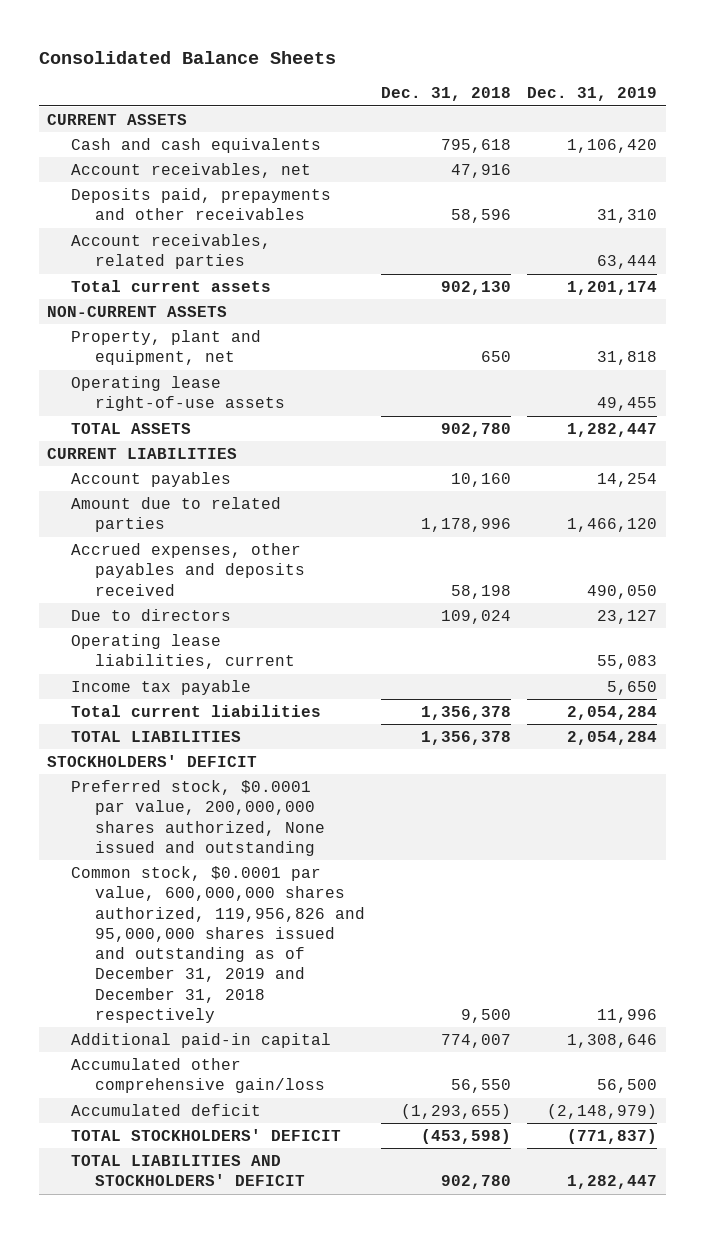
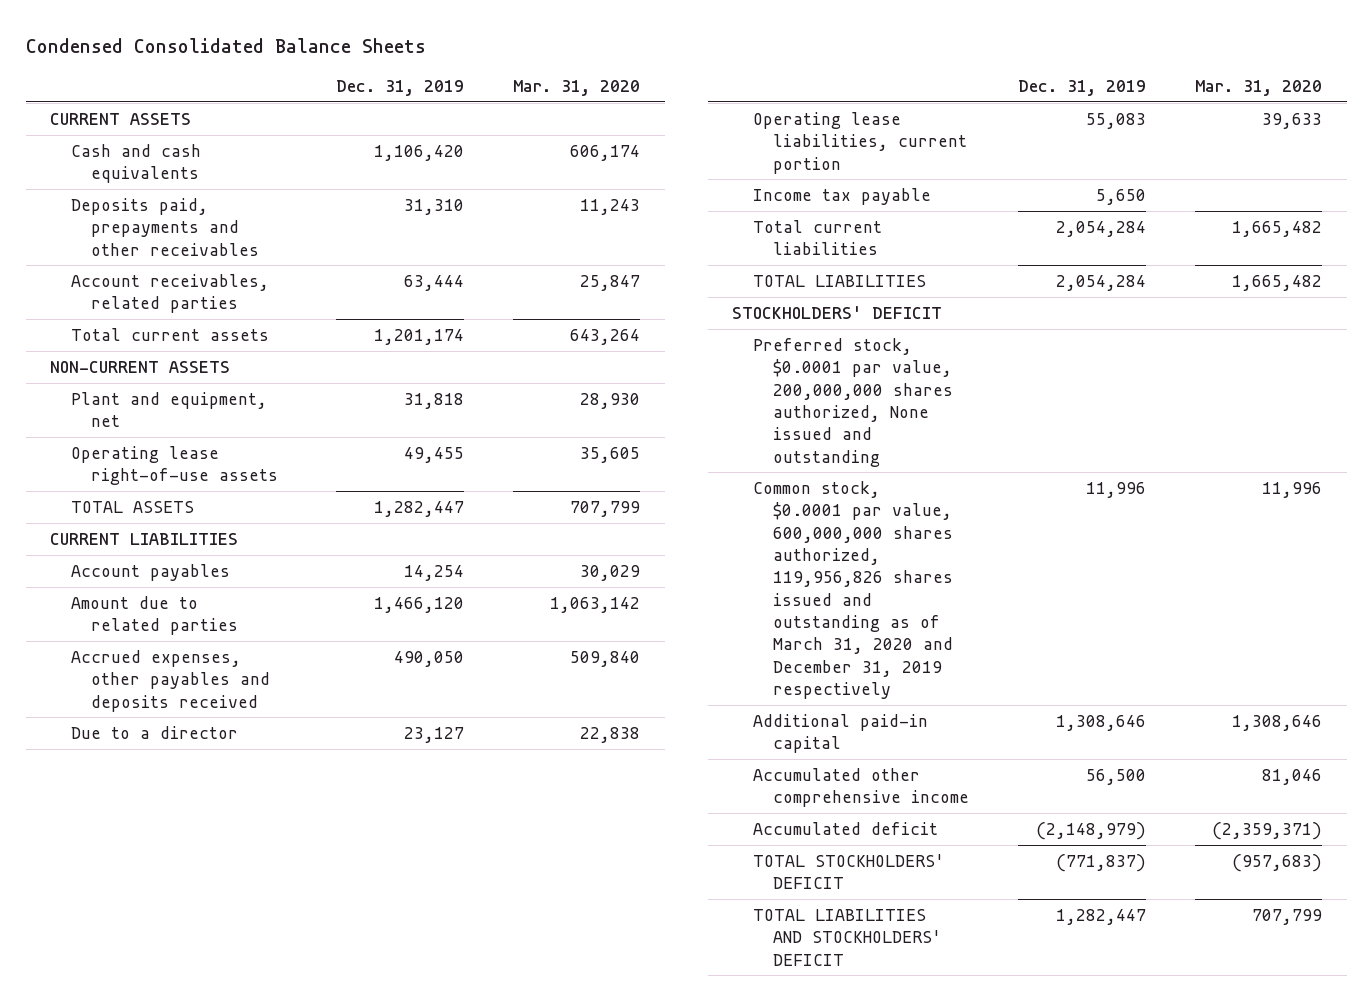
[39,51,337,65] Consolidated Balance Sheets -> [25,37,426,53] Condensed Consolidated Balance Sheets
[381,87,512,102] Dec. 31, 2018 -> none
none -> [513,79,641,96] Mar. 31, 2020
[71,163,312,179] Account receivables, net -> none
[71,330,262,366] Property, plant and equipment, net -> [70,391,267,428] Plant and equipment, net
[71,609,232,622] Due to directors -> [70,725,238,739] Due to a director
[71,634,295,670] Operating lease liabilities, current -> [752,111,967,174] Operating lease liabilities, current portion
[71,866,365,1024] Common stock, $0.0001 par value, 600,000,000 shares authorized, 119,956,826 and 95,000,000 shares issued and outstanding as of December 31, 2019 and December 31, 2018 respectively -> [752,480,953,699] Common stock, $0.0001 par value, 600,000,000 shares authorized, 119,956,826 shares issued and outstanding as of March 31, 2020 and December 31, 2019 respectively
[71,1058,325,1094] Accumulated other comprehensive gain/loss -> [752,767,969,808] Accumulated other comprehensive income

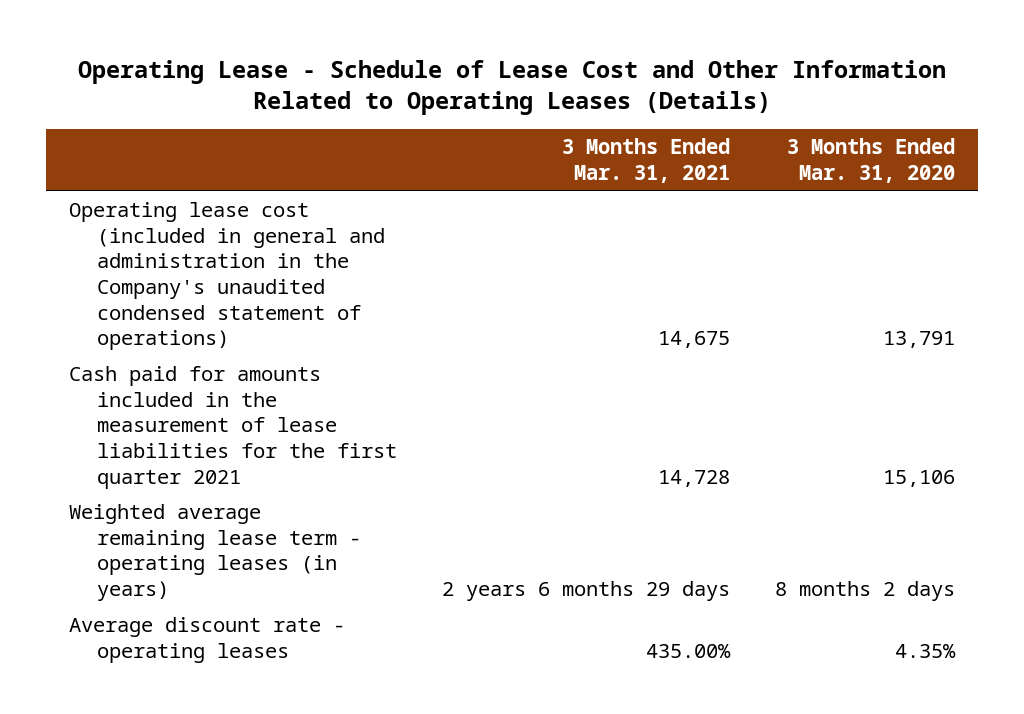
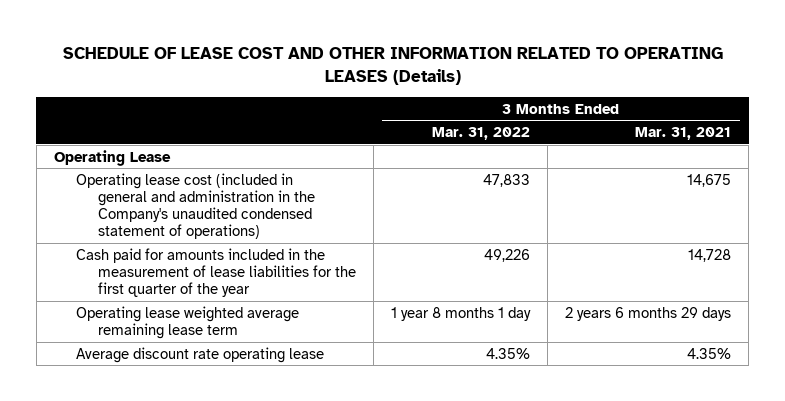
[78,59,947,116] Operating Lease - Schedule of Lease Cost and Other Information Related to Operating Leases (Details) -> [62,47,723,86] SCHEDULE OF LEASE COST AND OTHER INFORMATION RELATED TO OPERATING LEASES (Details)
[787,138,956,184] 3 Months Ended Mar. 31, 2020 -> none
none -> [432,127,531,141] Mar. 31, 2022
none -> [53,149,171,166] Operating Lease
[68,366,398,489] Cash paid for amounts included in the measurement of lease liabilities for the first quarter 2021 -> [75,247,357,298] Cash paid for amounts included in the measurement of lease liabilities for the first quarter of the year
[68,504,362,602] Weighted average remaining lease term - operating leases (in years) -> [75,305,299,339] Operating lease weighted average remaining lease term
[68,617,345,663] Average discount rate - operating leases -> [75,346,324,363] Average discount rate operating lease
[646,643,732,658] 435.00% -> [687,347,732,359] 4.35%

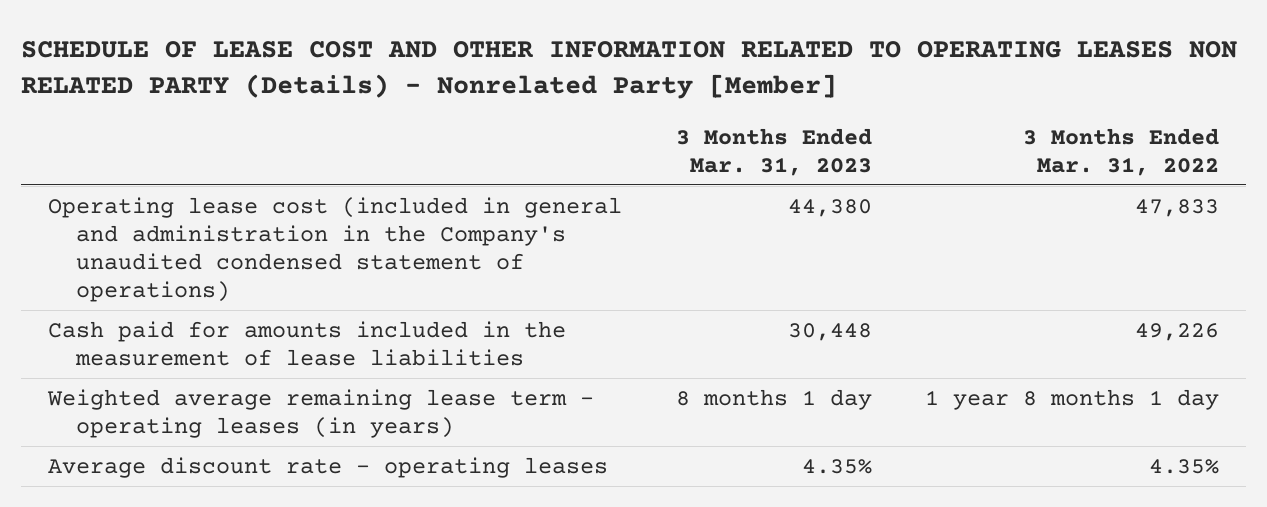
[62,47,723,86] SCHEDULE OF LEASE COST AND OTHER INFORMATION RELATED TO OPERATING LEASES (Details) -> [20,41,1237,100] SCHEDULE OF LEASE COST AND OTHER INFORMATION RELATED TO OPERATING LEASES NON RELATED PARTY (Details) - Nonrelated Party [Member]
[635,127,732,141] Mar. 31, 2021 -> none
none -> [675,127,872,176] 3 Months Ended Mar. 31, 2023
[53,149,171,166] Operating Lease -> none
[75,247,357,298] Cash paid for amounts included in the measurement of lease liabilities for the first quarter of the year -> [47,320,566,366] Cash paid for amounts included in the measurement of lease liabilities
[75,305,299,339] Operating lease weighted average remaining lease term -> [46,388,594,438] Weighted average remaining lease term - operating leases (in years)
[75,346,324,363] Average discount rate operating lease -> [47,456,608,478] Average discount rate - operating leases

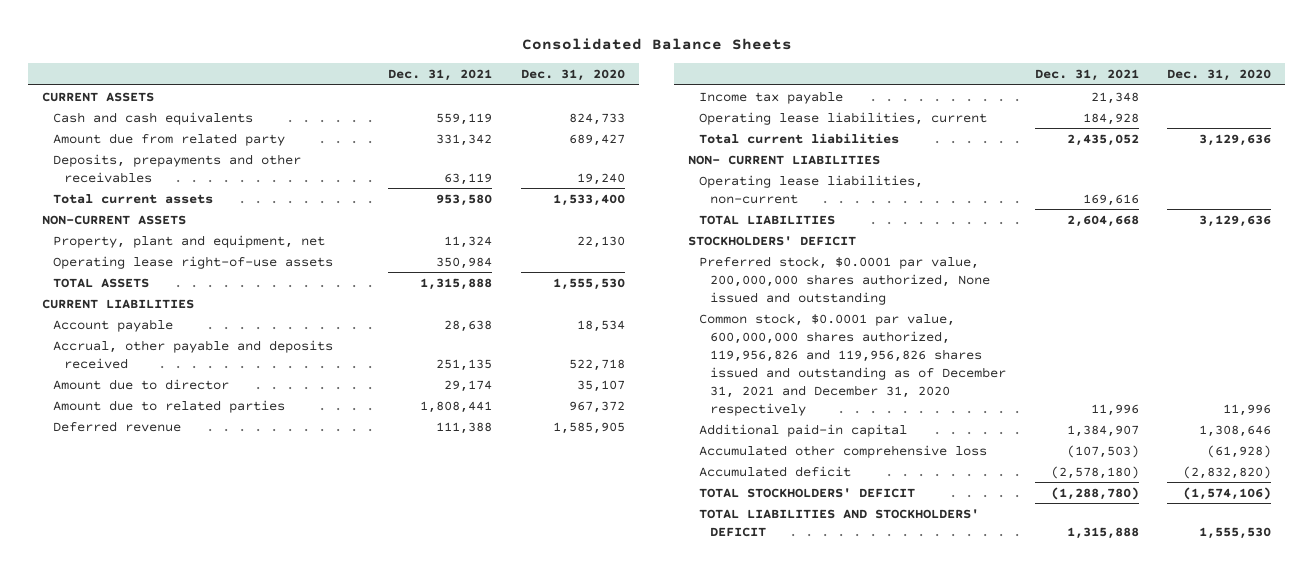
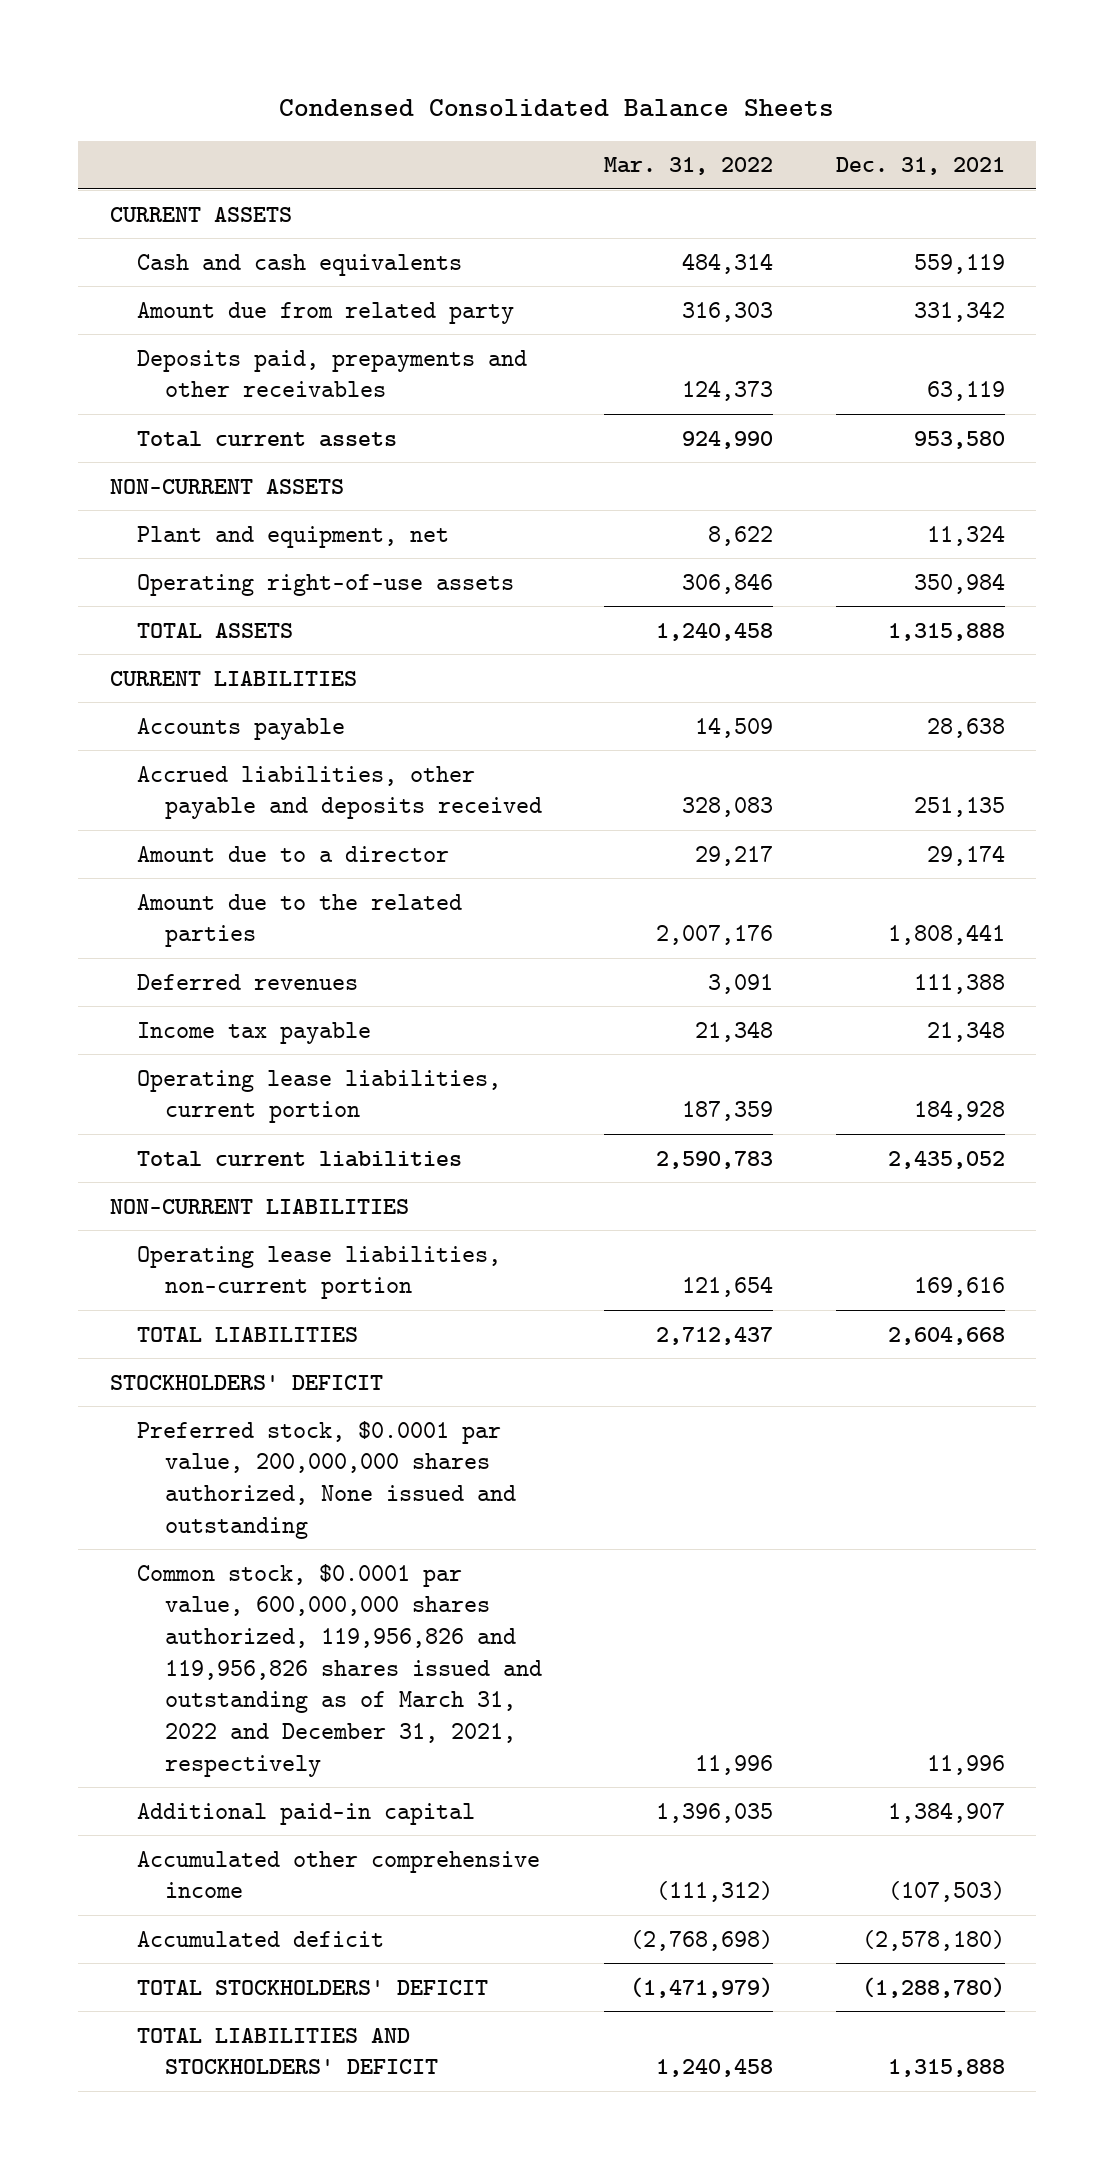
[521,38,792,51] Consolidated Balance Sheets -> [279,99,835,118] Condensed Consolidated Balance Sheets
[520,69,625,82] Dec. 31, 2020 -> none
none -> [604,157,774,176] Mar. 31, 2022
[52,153,301,183] Deposits, prepayments and other receivables -> [137,349,528,398] Deposits paid, prepayments and other receivables
[52,234,325,248] Property, plant and equipment, net -> [137,525,450,548] Plant and equipment, net
[52,255,333,269] Operating lease right-of-use assets -> [137,573,515,596] Operating right-of-use assets
[52,318,173,332] Account payable -> [137,717,346,740] Accounts payable
[52,339,333,369] Accrual, other payable and deposits received -> [137,765,542,820] Accrued liabilities, other payable and deposits received
[52,378,229,390] Amount due to director -> [137,845,450,862] Amount due to a director
[52,399,285,413] Amount due to related parties -> [137,893,463,948] Amount due to the related parties
[52,420,181,432] Deferred revenue -> [137,973,359,990] Deferred revenues
[699,111,988,125] Operating lease liabilities, current -> [137,1069,502,1124] Operating lease liabilities, current portion
[688,154,881,165] NON- CURRENT LIABILITIES -> [109,1198,409,1214] NON-CURRENT LIABILITIES
[699,174,924,204] Operating lease liabilities, non-current -> [137,1245,502,1300] Operating lease liabilities, non-current portion
[699,312,1007,416] Common stock, $0.0001 par value, 600,000,000 shares authorized, 119,956,826 and 119,956,826 shares issued and outstanding as of December 31, 2021 and December 31, 2020 respectively -> [137,1563,542,1777] Common stock, $0.0001 par value, 600,000,000 shares authorized, 119,956,826 and 119,956,826 shares issued and outstanding as of March 31, 2022 and December 31, 2021, respectively
[699,444,988,458] Accumulated other comprehensive loss -> [137,1850,541,1899] Accumulated other comprehensive income

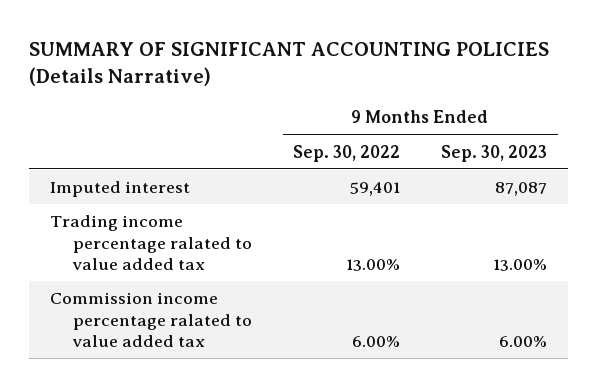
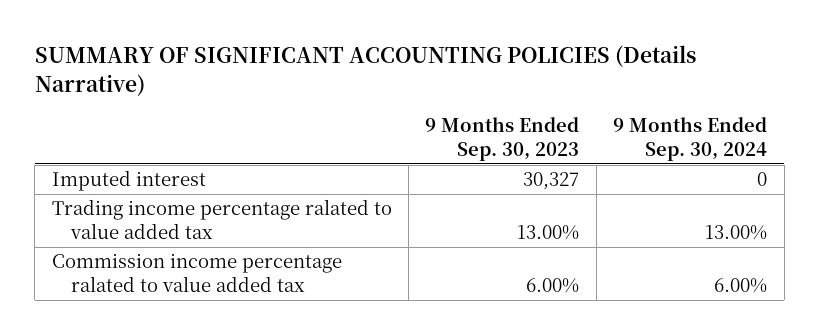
[293,144,401,162] Sep. 30, 2022 -> none
none -> [613,116,768,161] 9 Months Ended Sep. 30, 2024
[495,182,548,197] 87,087 -> [523,172,580,191] 30,327

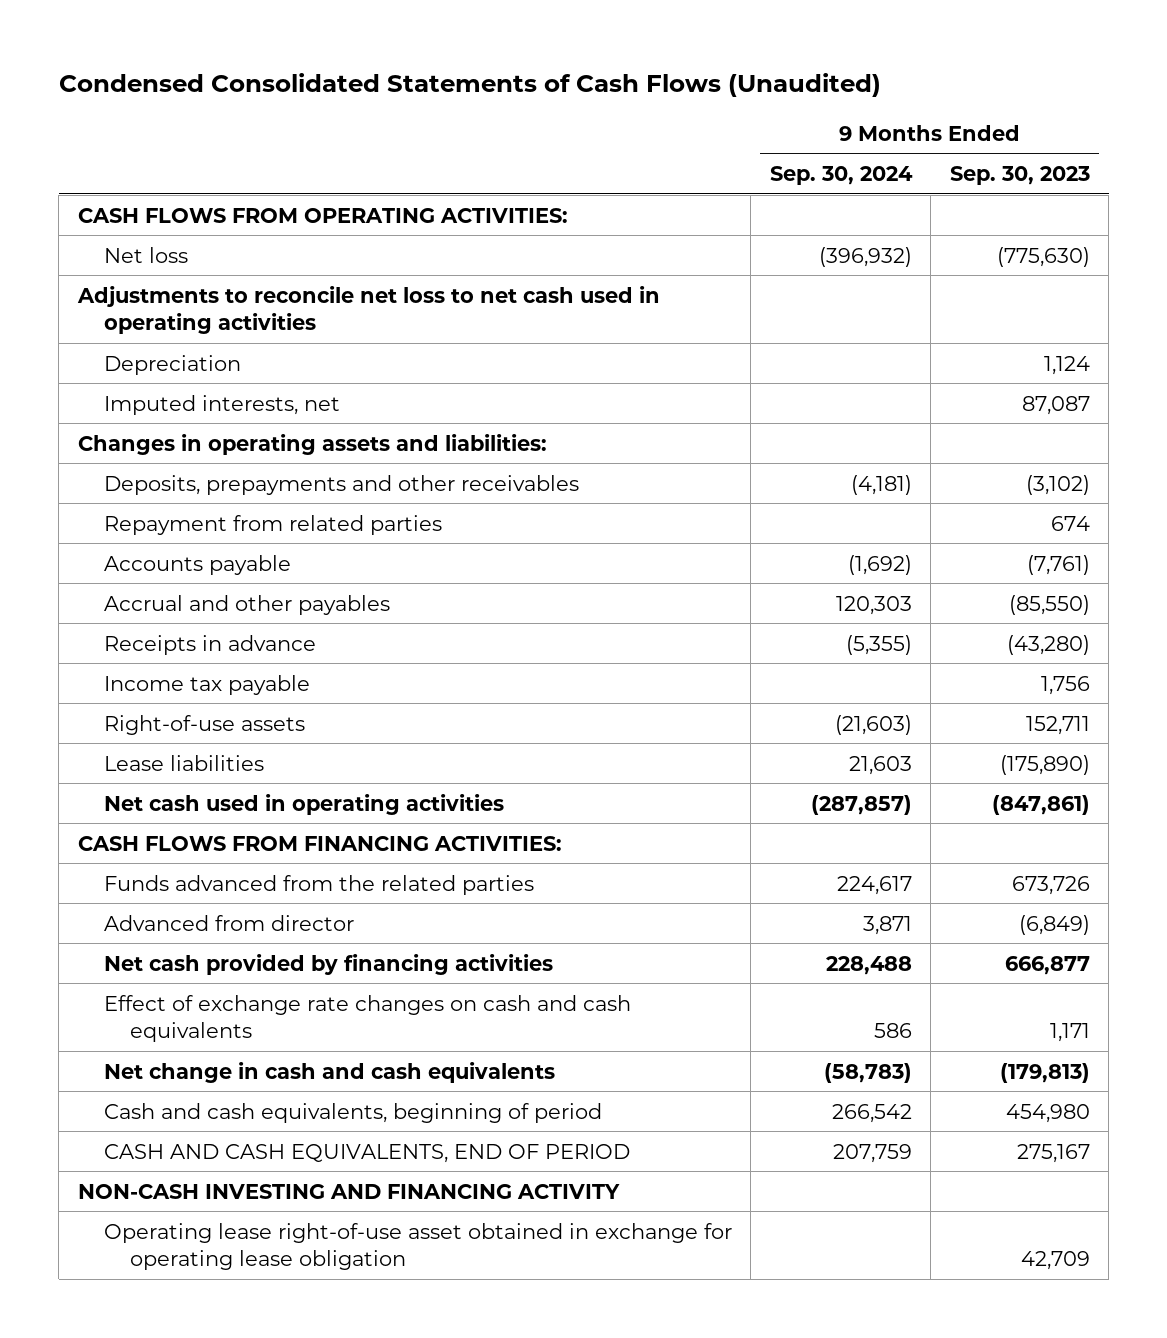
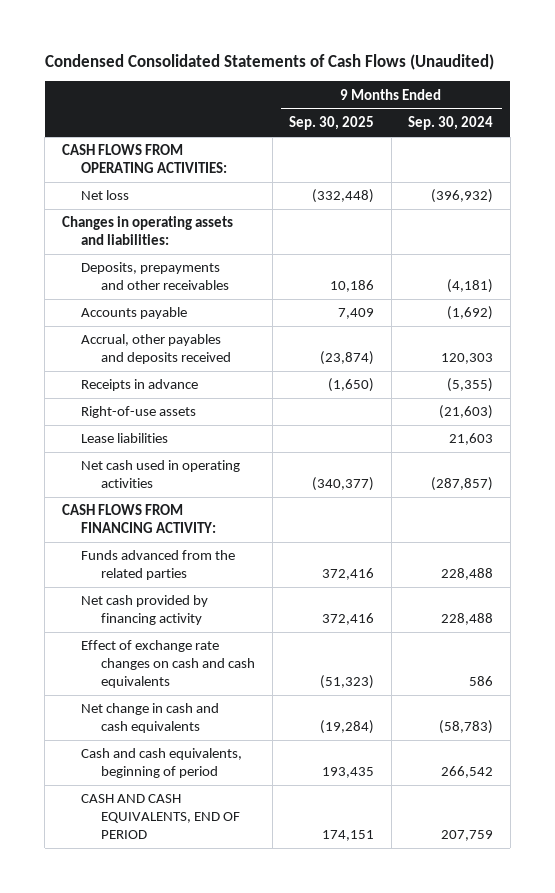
[949,165,1090,185] Sep. 30, 2023 -> none
none -> [289,116,375,131] Sep. 30, 2025
[76,285,660,334] Adjustments to reconcile net loss to net cash used in operating activities -> none
[103,354,241,375] Depreciation -> none
[103,394,340,415] Imputed interests, net -> none
[103,514,442,535] Repayment from related parties -> none
[103,594,390,615] Accrual and other payables -> [81,334,232,365] Accrual, other payables and deposits received
[103,674,310,695] Income tax payable -> none
[103,914,354,931] Advanced from director -> none
[77,835,562,851] CASH FLOWS FROM FINANCING ACTIVITIES: -> [61,504,217,534] CASH FLOWS FROM FINANCING ACTIVITY:
[836,875,912,895] 224,617 -> [441,568,494,581] 228,488
[103,953,553,975] Net cash provided by financing activities -> [81,595,209,626] Net cash provided by financing activity
[77,1183,620,1199] NON-CASH INVESTING AND FINANCING ACTIVITY -> none
[103,1222,732,1270] Operating lease right-of-use asset obtained in exchange for operating lease obligation -> none

